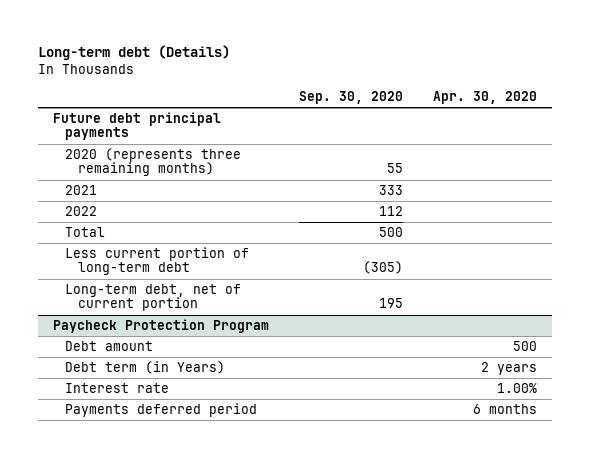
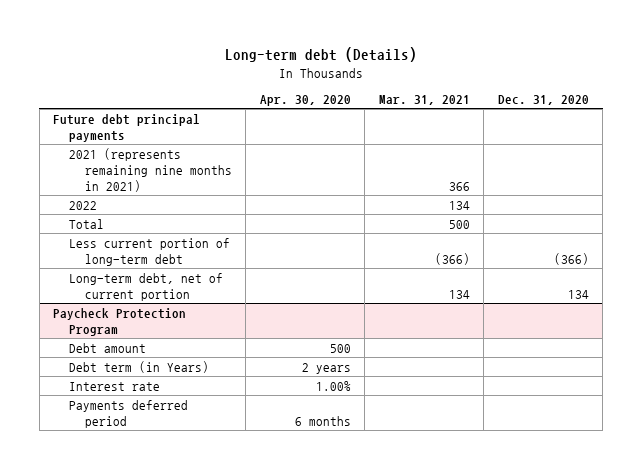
[298,91,403,105] Sep. 30, 2020 -> none
none -> [378,94,470,105] Mar. 31, 2021
none -> [497,94,589,105] Dec. 31, 2020
[65,185,98,196] 2021 -> none
[65,148,242,177] 2020 (represents three remaining months) -> [69,147,233,192] 2021 (represents remaining nine months in 2021)

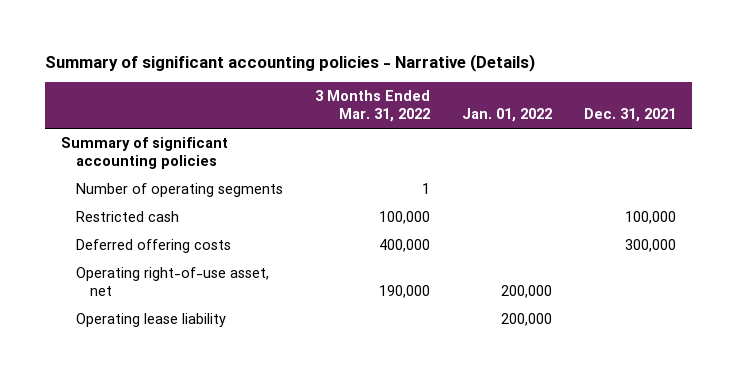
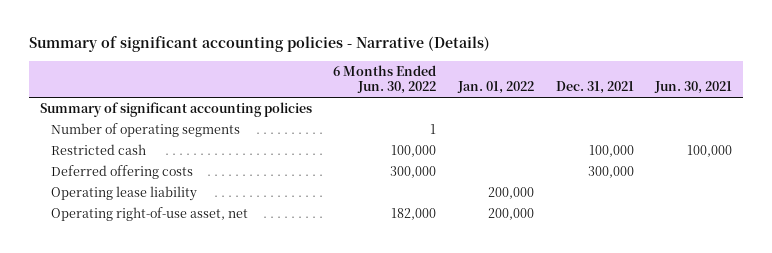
[314,90,430,123] 3 Months Ended Mar. 31, 2022 -> none
none -> [333,64,437,95] 6 Months Ended Jun. 30, 2022
none -> [654,81,733,95] Jun. 30, 2021
[75,267,269,296] Operating right-of-use asset, net -> [50,207,248,222] Operating right-of-use asset, net

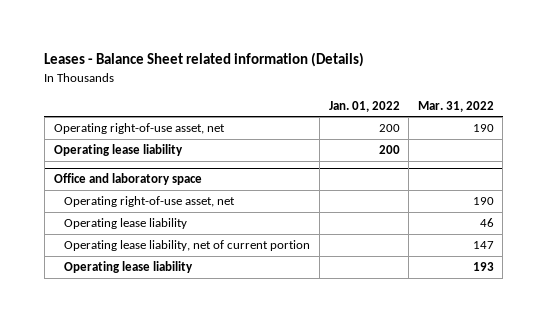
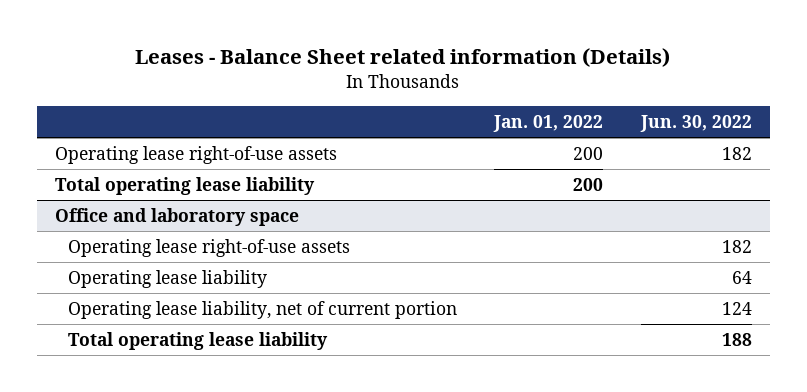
[417,100,494,112] Mar. 31, 2022 -> none
none -> [639,114,752,132] Jun. 30, 2022
[53,123,225,135] Operating right-of-use asset, net -> [55,146,338,165] Operating lease right-of-use assets
[53,144,183,157] Operating lease liability -> [55,177,316,196] Total operating lease liability
[64,196,236,208] Operating right-of-use asset, net -> [68,239,351,258] Operating lease right-of-use assets
[64,261,194,274] Operating lease liability -> [68,332,329,351] Total operating lease liability

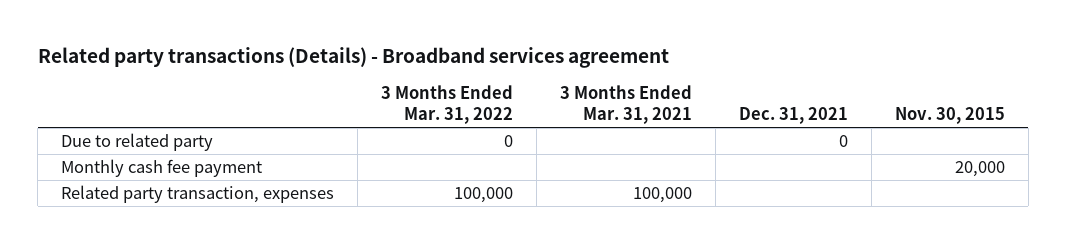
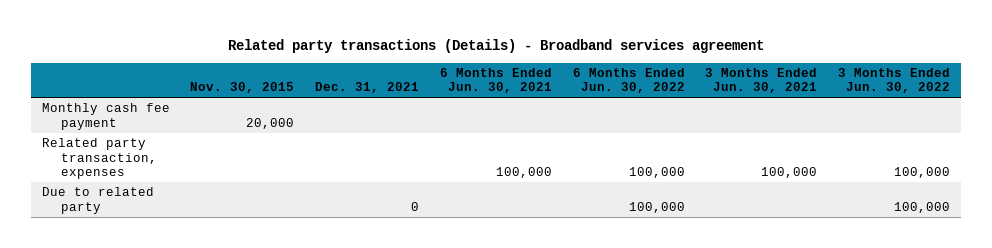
[381,84,514,125] 3 Months Ended Mar. 31, 2022 -> none
[560,84,693,125] 3 Months Ended Mar. 31, 2021 -> none
none -> [439,67,552,94] 6 Months Ended Jun. 30, 2021
none -> [572,67,685,94] 6 Months Ended Jun. 30, 2022
none -> [705,67,818,94] 3 Months Ended Jun. 30, 2021
none -> [838,67,951,94] 3 Months Ended Jun. 30, 2022
[61,132,214,151] Due to related party -> [41,187,154,214] Due to related party

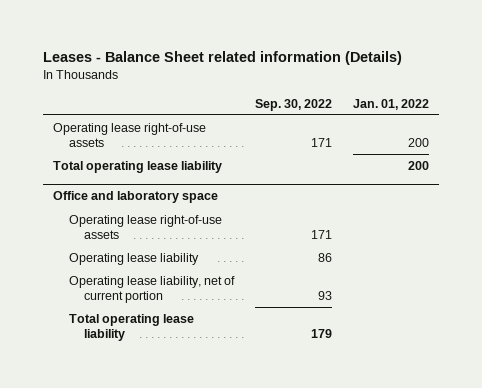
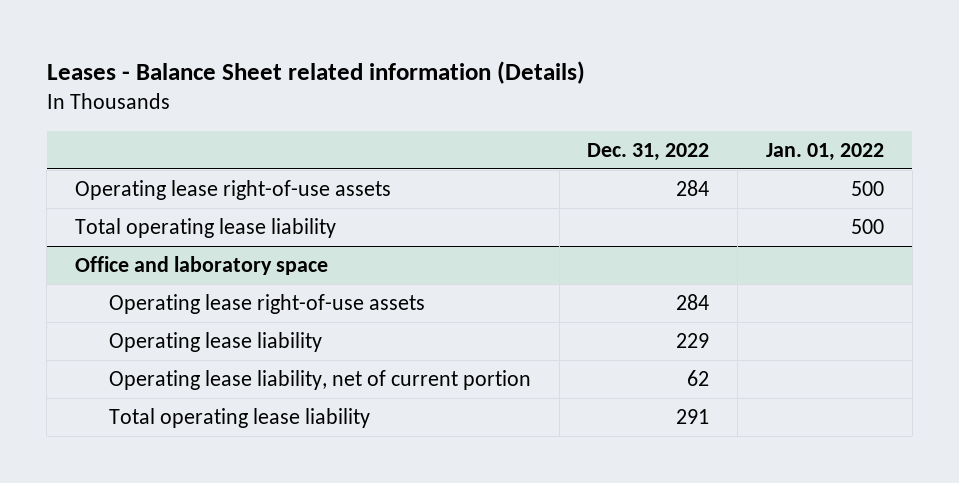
[254,98,332,111] Sep. 30, 2022 -> none
none -> [587,142,710,161] Dec. 31, 2022
[407,137,429,147] 200 -> [850,180,884,196] 500
[407,161,429,171] 200 -> [850,218,884,234] 500

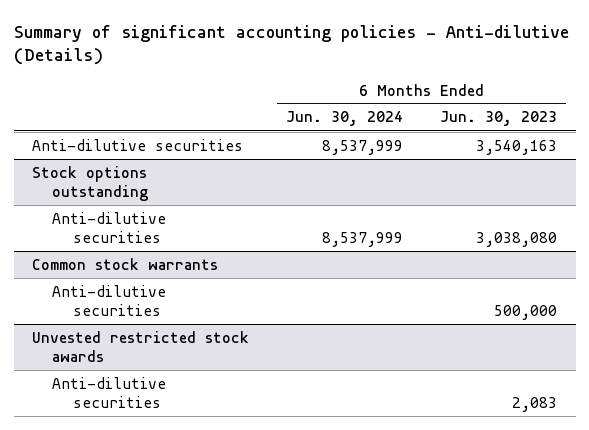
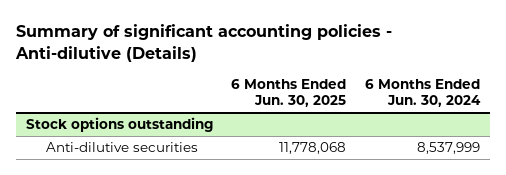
[440,111,558,127] Jun. 30, 2023 -> none
none -> [231,78,347,108] 6 Months Ended Jun. 30, 2025
[32,138,244,151] Anti-dilutive securities -> none
[32,257,219,270] Common stock warrants -> none
[52,284,167,316] Anti-dilutive securities -> none
[32,330,250,362] Unvested restricted stock awards -> none
[52,376,167,408] Anti-dilutive securities -> none

